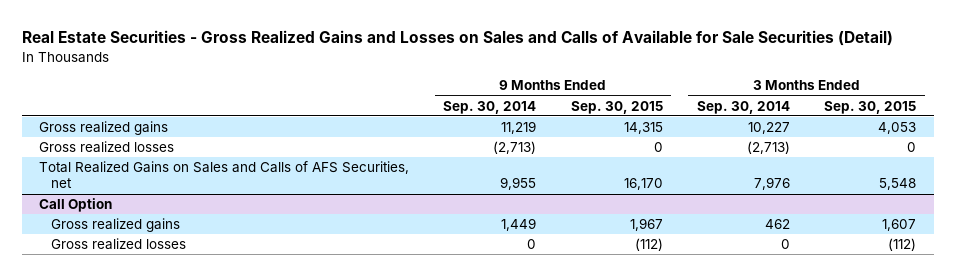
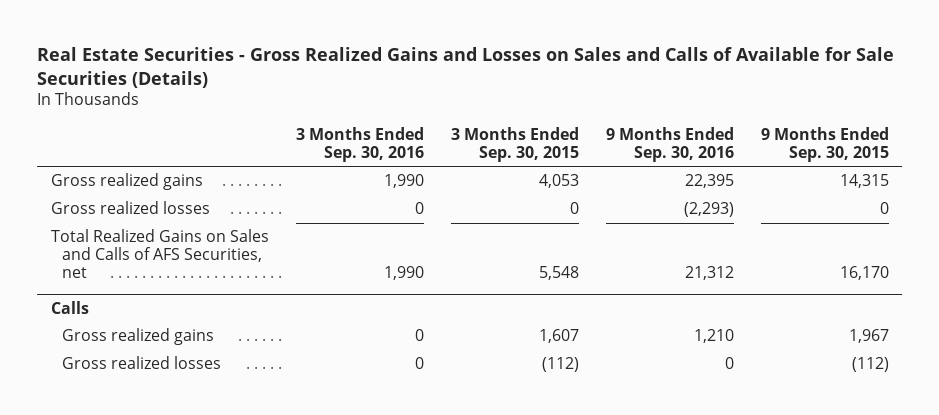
[21,30,893,47] Real Estate Securities - Gross Realized Gains and Losses on Sales and Calls of Available for Sale Securities (Detail) -> [36,46,894,88] Real Estate Securities - Gross Realized Gains and Losses on Sales and Calls of Available for Sale Securities (Details)
[443,100,537,114] Sep. 30, 2014 -> none
[697,100,791,114] Sep. 30, 2014 -> none
none -> [295,127,424,162] 3 Months Ended Sep. 30, 2016
none -> [605,127,734,162] 9 Months Ended Sep. 30, 2016
[39,198,113,213] Call Option -> [50,301,89,315] Calls

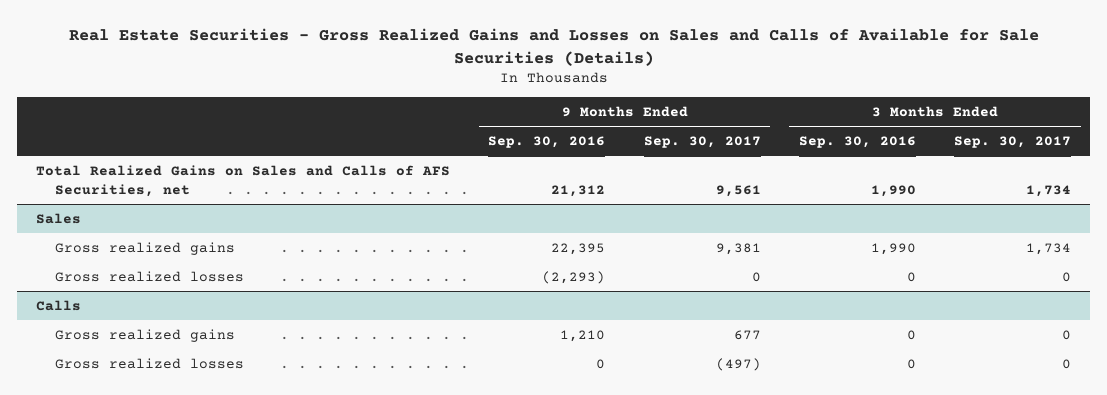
[450,127,579,162] 3 Months Ended Sep. 30, 2015 -> none
[760,127,889,162] 9 Months Ended Sep. 30, 2015 -> none
none -> [643,136,761,149] Sep. 30, 2017
none -> [954,136,1072,149] Sep. 30, 2017
[50,229,269,278] Total Realized Gains on Sales and Calls of AFS Securities, net -> [36,164,451,197] Total Realized Gains on Sales and Calls of AFS Securities, net
none -> [36,212,82,224] Sales

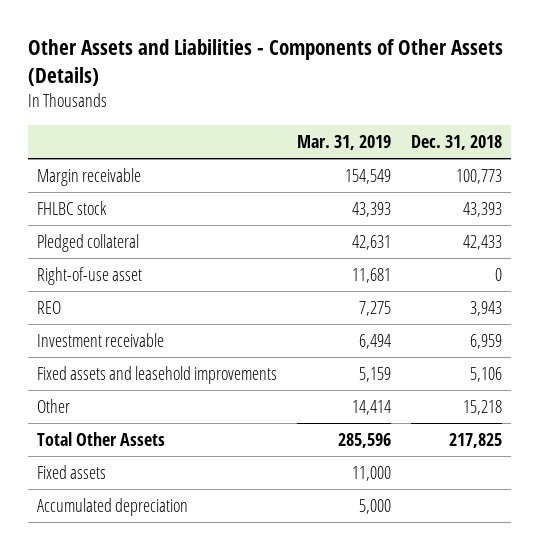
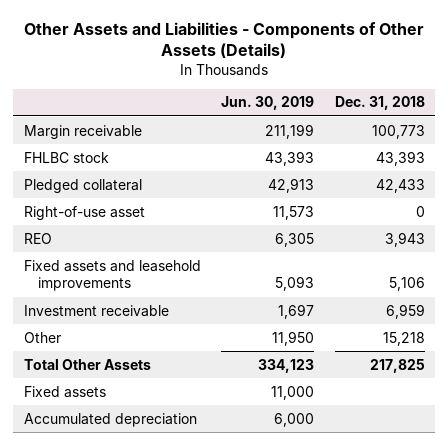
[297,135,392,151] Mar. 31, 2019 -> none
none -> [221,96,315,111] Jun. 30, 2019
[37,332,165,347] Investment receivable -> [23,304,169,317] Investment receivable

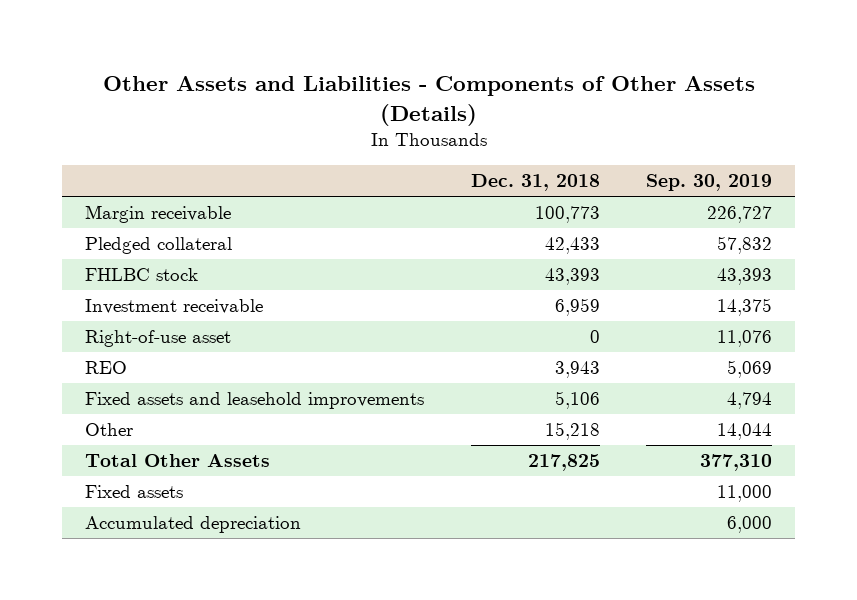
[221,96,315,111] Jun. 30, 2019 -> none
none -> [646,174,773,192] Sep. 30, 2019
[23,151,109,163] FHLBC stock -> [85,268,199,282] FHLBC stock
[23,304,169,317] Investment receivable -> [85,299,264,315] Investment receivable

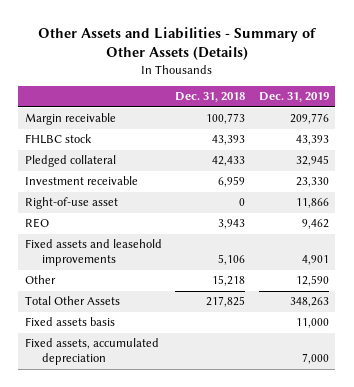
[102,76,755,126] Other Assets and Liabilities - Components of Other Assets (Details) -> [37,26,317,60] Other Assets and Liabilities - Summary of Other Assets (Details)
[646,174,773,192] Sep. 30, 2019 -> none
none -> [258,92,329,103] Dec. 31, 2019
[85,237,233,255] Pledged collateral -> [24,155,116,168] Pledged collateral
[85,485,184,499] Fixed assets -> [24,317,115,327] Fixed assets basis
[85,516,302,534] Accumulated depreciation -> [24,338,159,366] Fixed assets, accumulated depreciation

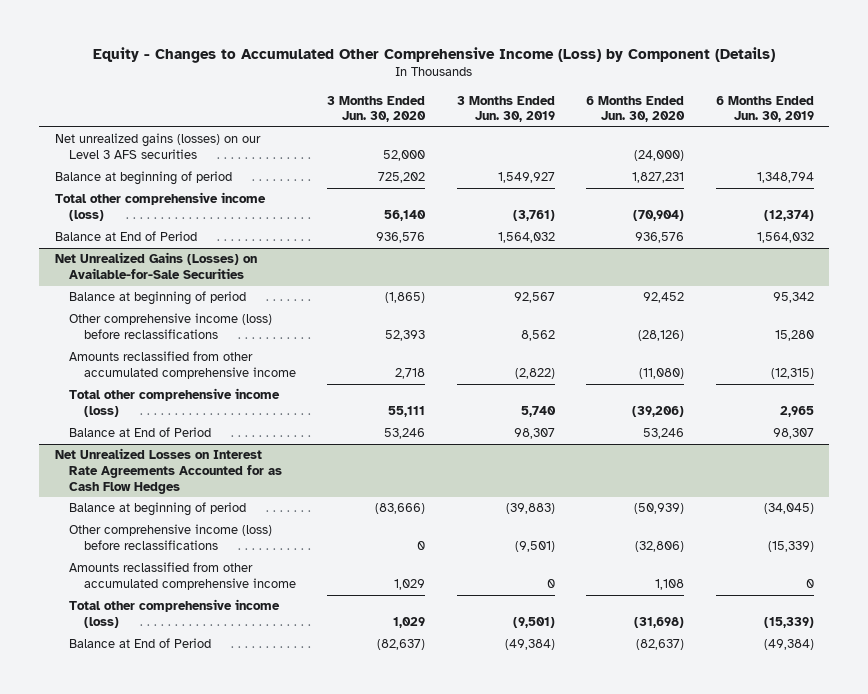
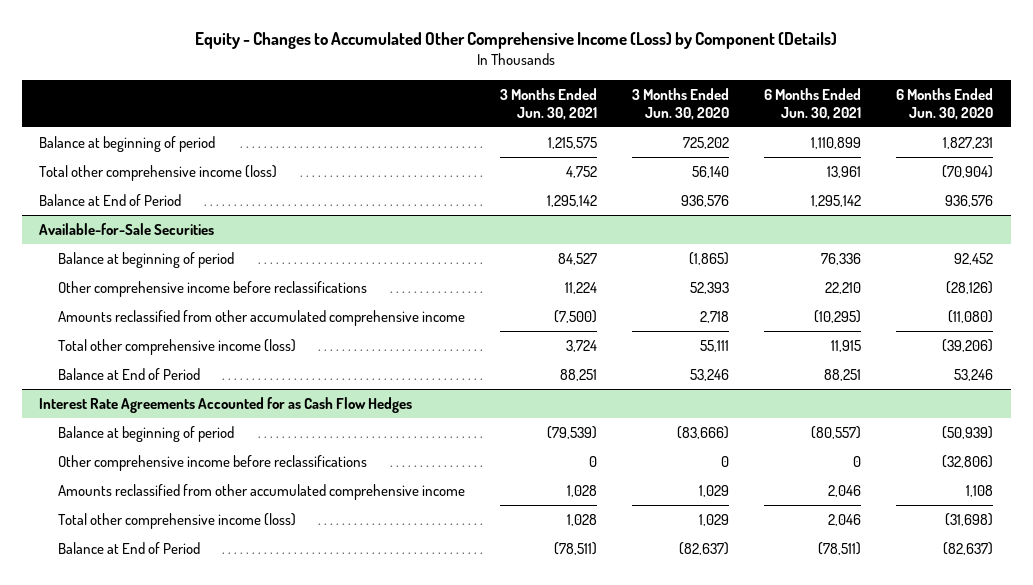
[456,95,555,123] 3 Months Ended Jun. 30, 2019 -> none
[715,95,814,123] 6 Months Ended Jun. 30, 2019 -> none
none -> [500,87,598,120] 3 Months Ended Jun. 30, 2021
none -> [764,87,862,120] 6 Months Ended Jun. 30, 2021
[54,133,261,160] Net unrealized gains (losses) on our Level 3 AFS securities -> none
[54,252,257,280] Net Unrealized Gains (Losses) on Available-for-Sale Securities -> [39,223,215,236] Available-for-Sale Securities
[69,313,273,340] Other comprehensive income (loss) before reclassifications -> [58,281,368,298] Other comprehensive income before reclassifications
[54,448,283,494] Net Unrealized Losses on Interest Rate Agreements Accounted for as Cash Flow Hedges -> [39,397,413,414] Interest Rate Agreements Accounted for as Cash Flow Hedges
[69,524,273,551] Other comprehensive income (loss) before reclassifications -> [58,455,368,472] Other comprehensive income before reclassifications

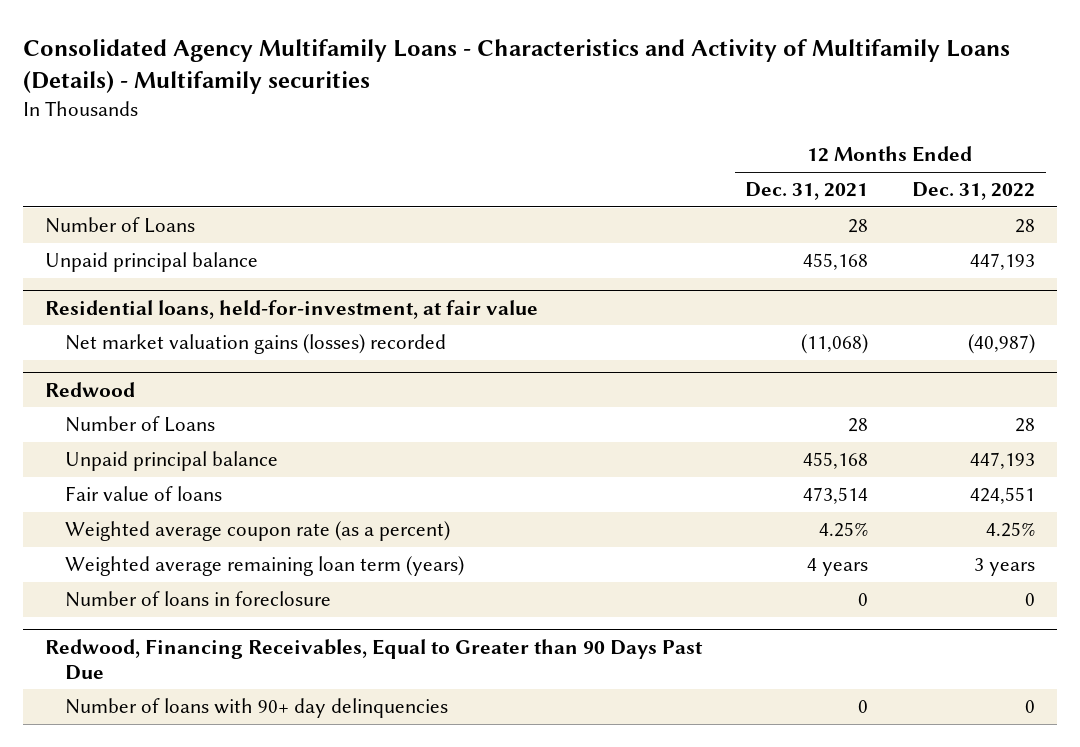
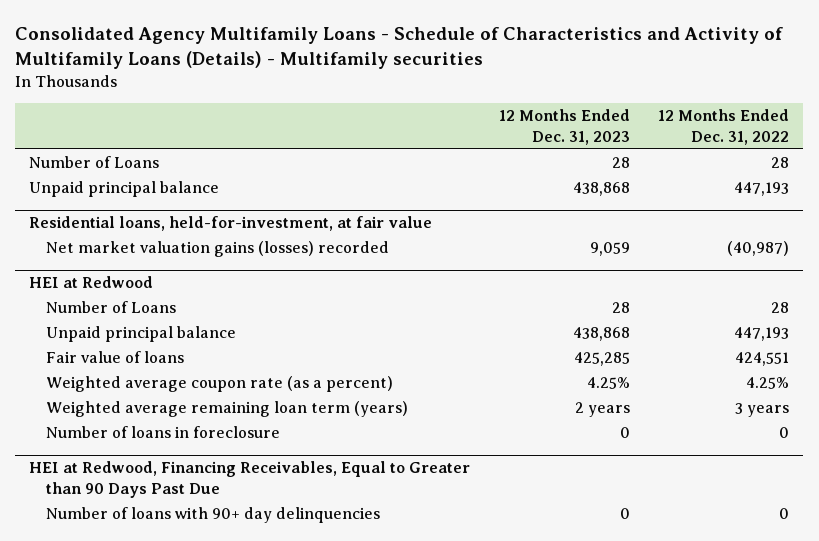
[23,38,1011,95] Consolidated Agency Multifamily Loans - Characteristics and Activity of Multifamily Loans (Details) - Multifamily securities -> [15,27,784,70] Consolidated Agency Multifamily Loans - Schedule of Characteristics and Activity of Multifamily Loans (Details) - Multifamily securities
[745,182,869,201] Dec. 31, 2021 -> none
none -> [498,109,630,145] 12 Months Ended Dec. 31, 2023
[44,381,135,397] Redwood -> [29,276,154,289] HEI at Redwood
[44,638,703,680] Redwood, Financing Receivables, Equal to Greater than 90 Days Past Due -> [29,461,471,499] HEI at Redwood, Financing Receivables, Equal to Greater than 90 Days Past Due

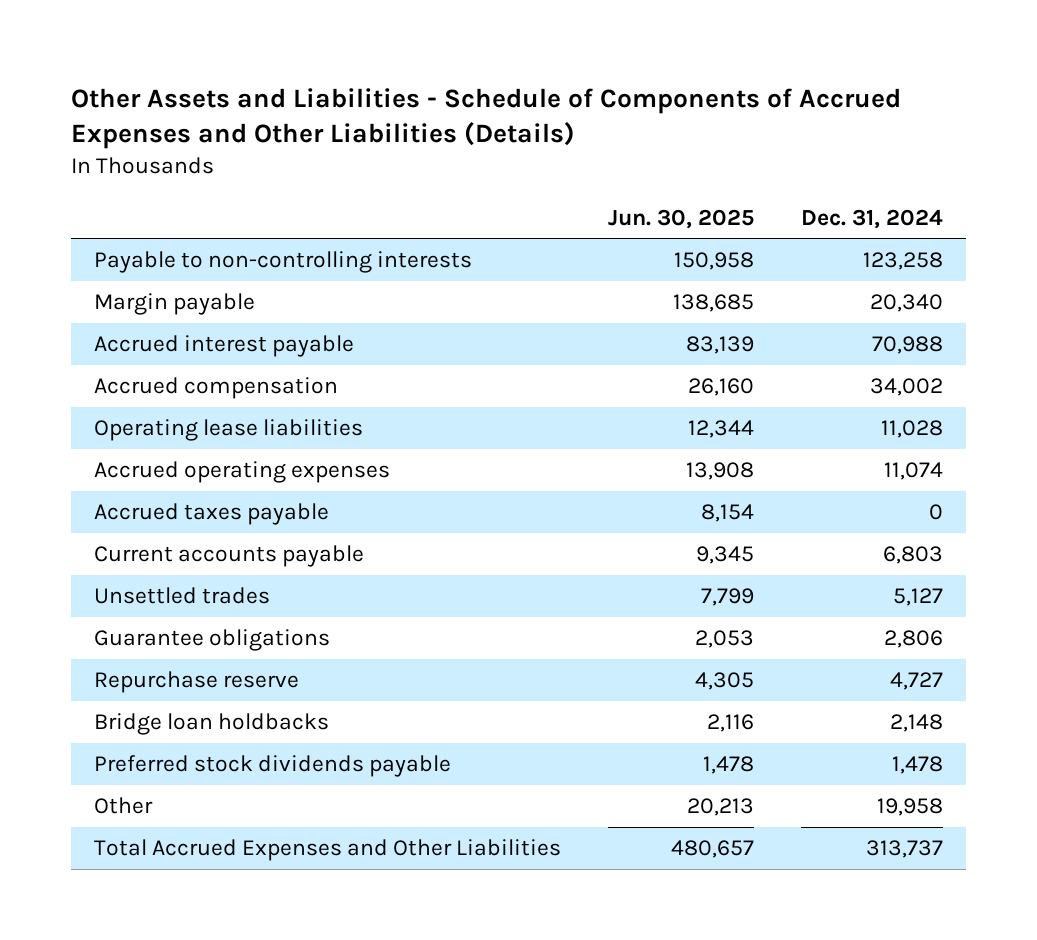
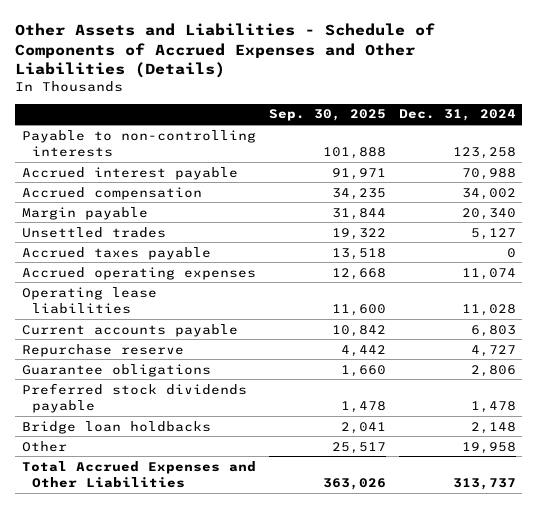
[608,208,755,229] Jun. 30, 2025 -> none
none -> [268,109,386,122] Sep. 30, 2025
[94,293,256,316] Margin payable -> [21,206,148,220] Margin payable
[94,587,271,605] Unsettled trades -> [21,226,166,238] Unsettled trades
[94,461,391,484] Accrued operating expenses -> [21,266,256,280] Accrued operating expenses
[94,419,364,442] Operating lease liabilities -> [21,286,157,314] Operating lease liabilities
[94,629,331,652] Guarantee obligations -> [21,363,211,377] Guarantee obligations
[94,713,330,736] Bridge loan holdbacks -> [21,420,211,434] Bridge loan holdbacks

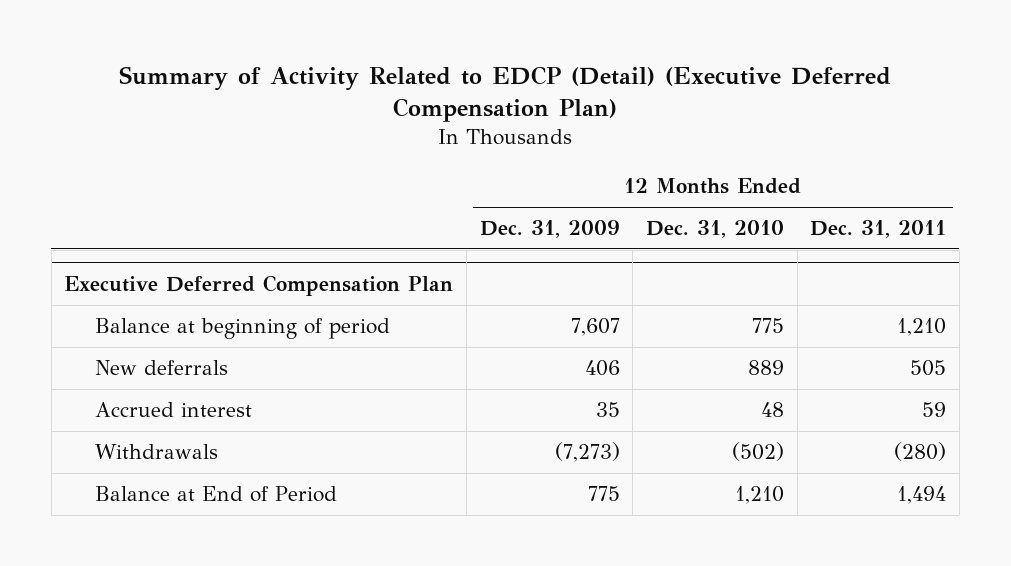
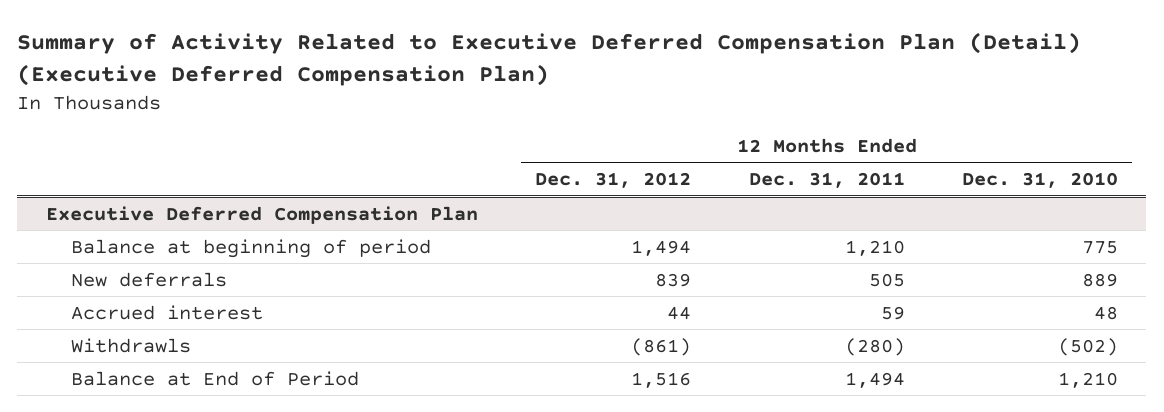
[119,65,892,123] Summary of Activity Related to EDCP (Detail) (Executive Deferred Compensation Plan) -> [17,32,1082,86] Summary of Activity Related to Executive Deferred Compensation Plan (Detail) (Executive Deferred Compensation Plan)
[479,220,620,239] Dec. 31, 2009 -> none
none -> [535,172,692,189] Dec. 31, 2012
[95,444,219,460] Withdrawals -> [70,337,191,353] Withdrawls

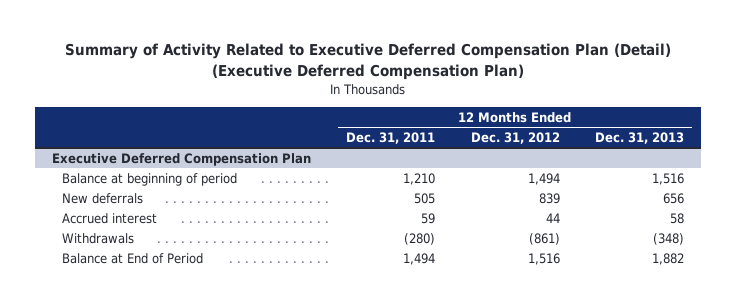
[961,172,1118,189] Dec. 31, 2010 -> none
none -> [594,132,684,145] Dec. 31, 2013
[70,337,191,353] Withdrawls -> [61,232,134,244] Withdrawals

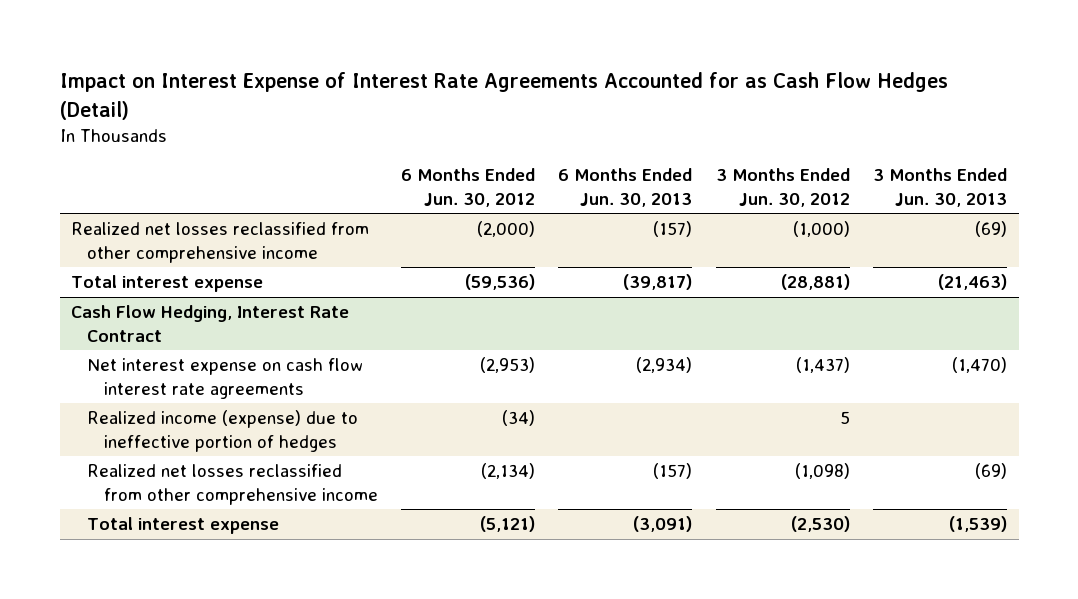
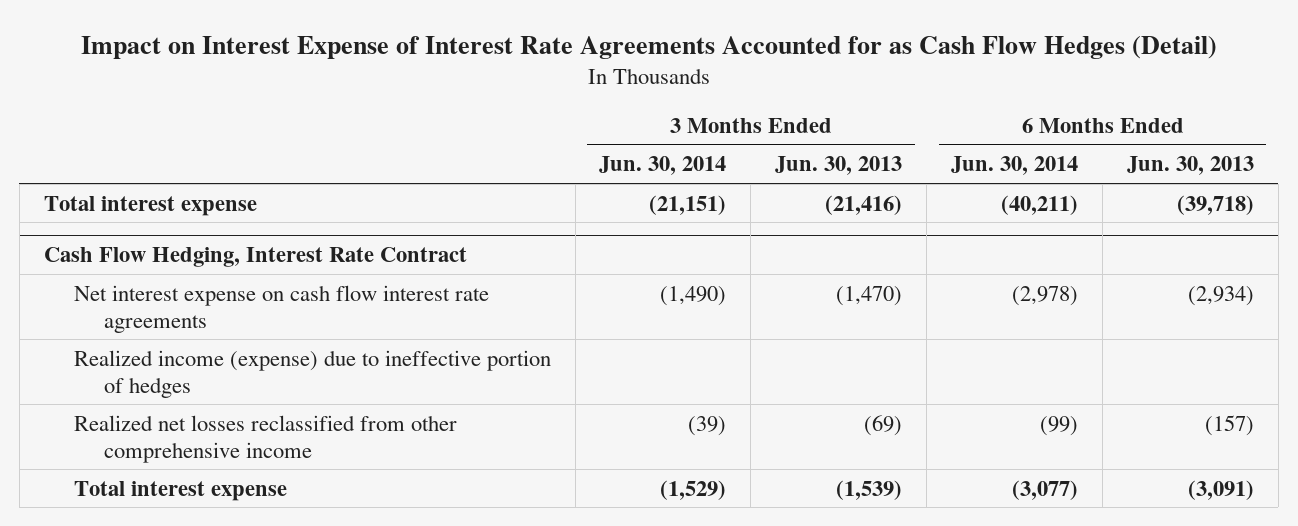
[400,168,535,207] 6 Months Ended Jun. 30, 2012 -> none
[715,168,850,207] 3 Months Ended Jun. 30, 2012 -> none
none -> [599,156,727,176] Jun. 30, 2014
none -> [951,156,1079,176] Jun. 30, 2014
[71,222,370,263] Realized net losses reclassified from other comprehensive income -> none
[623,274,693,291] (39,817) -> [1177,194,1255,215] (39,718)
[937,274,1007,291] (21,463) -> [825,194,903,215] (21,416)

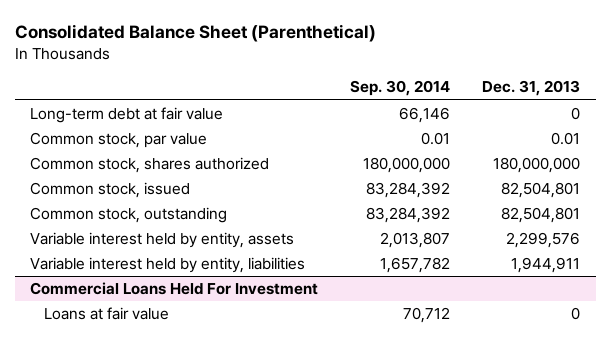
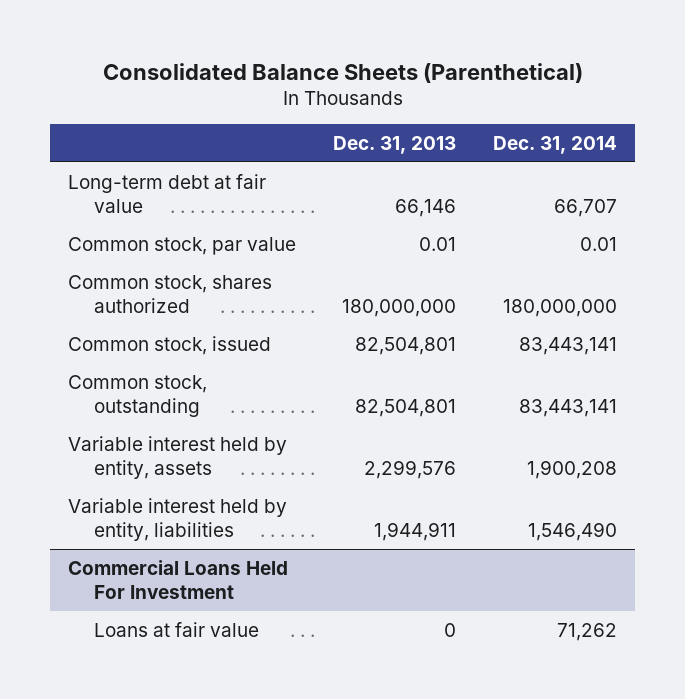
[14,24,376,43] Consolidated Balance Sheet (Parenthetical) -> [102,62,583,83] Consolidated Balance Sheets (Parenthetical)
[350,80,451,97] Sep. 30, 2014 -> none
none -> [492,136,617,155] Dec. 31, 2014
[570,107,580,121] 0 -> [395,198,457,217] 66,146

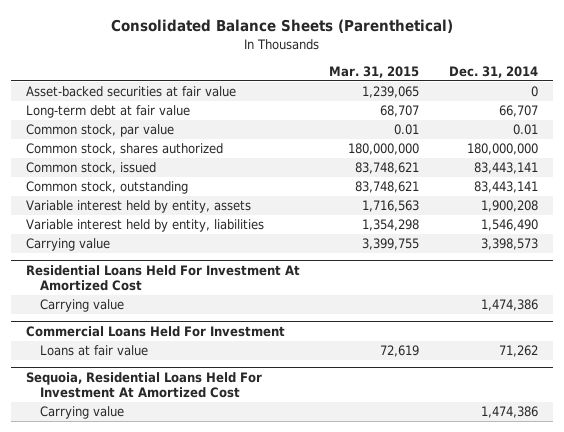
[333,136,457,155] Dec. 31, 2013 -> none
none -> [329,65,420,78] Mar. 31, 2015
none -> [25,86,236,98] Asset-backed securities at fair value
none -> [25,238,110,252] Carrying value
none -> [25,264,300,292] Residential Loans Held For Investment At Amortized Cost
none -> [39,299,124,313] Carrying value
none -> [25,371,262,399] Sequoia, Residential Loans Held For Investment At Amortized Cost
none -> [39,406,124,420] Carrying value

